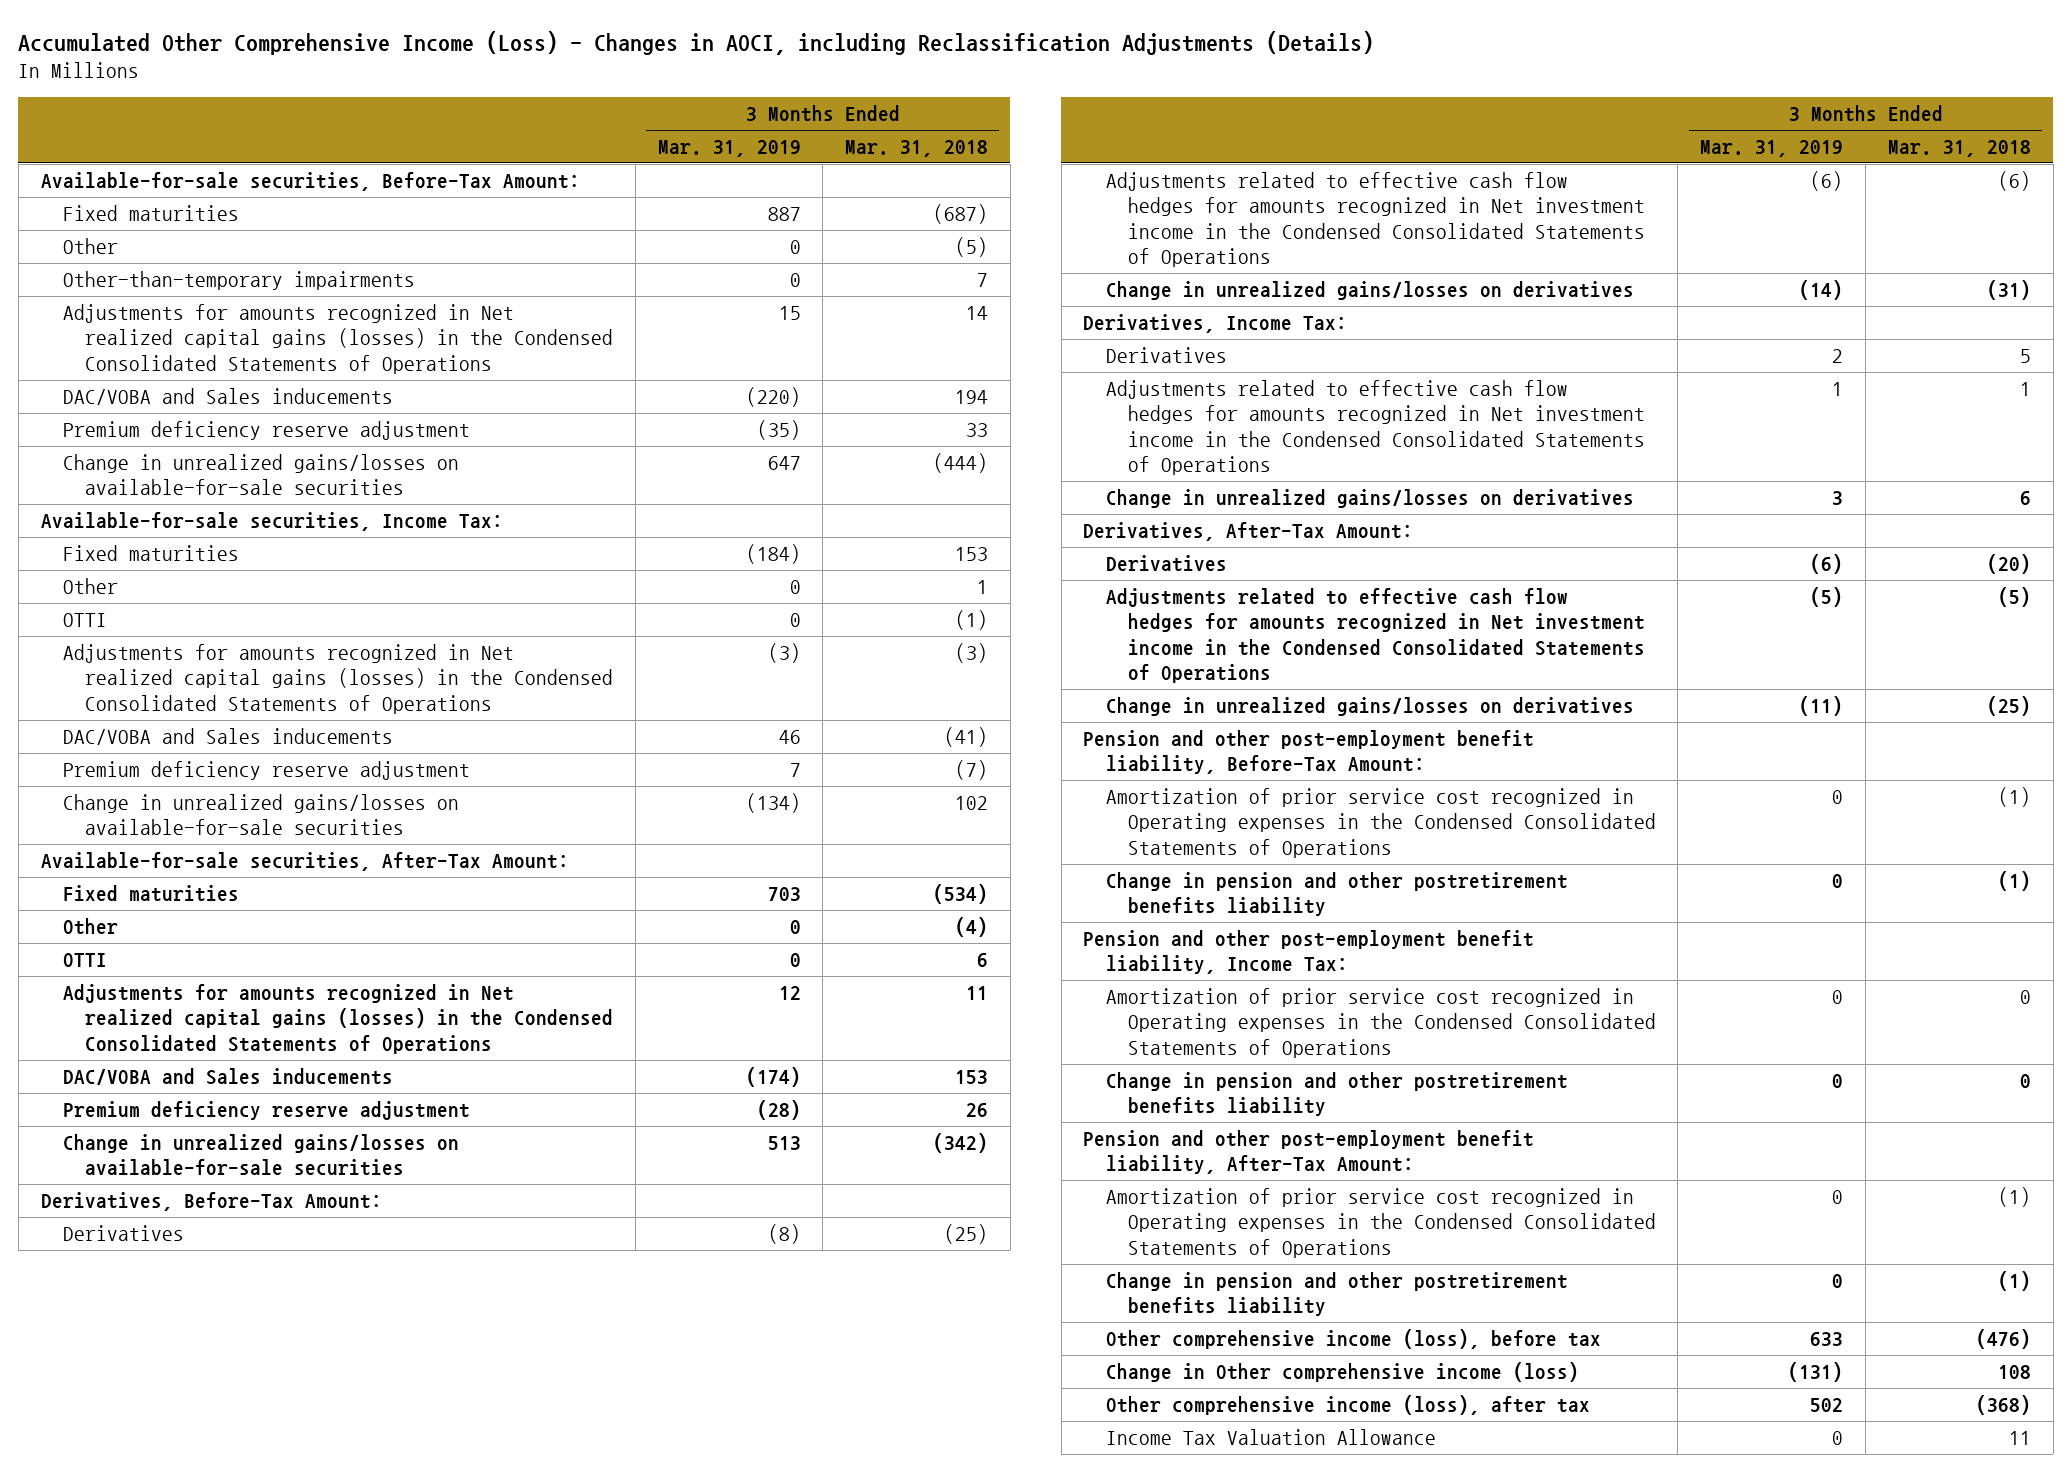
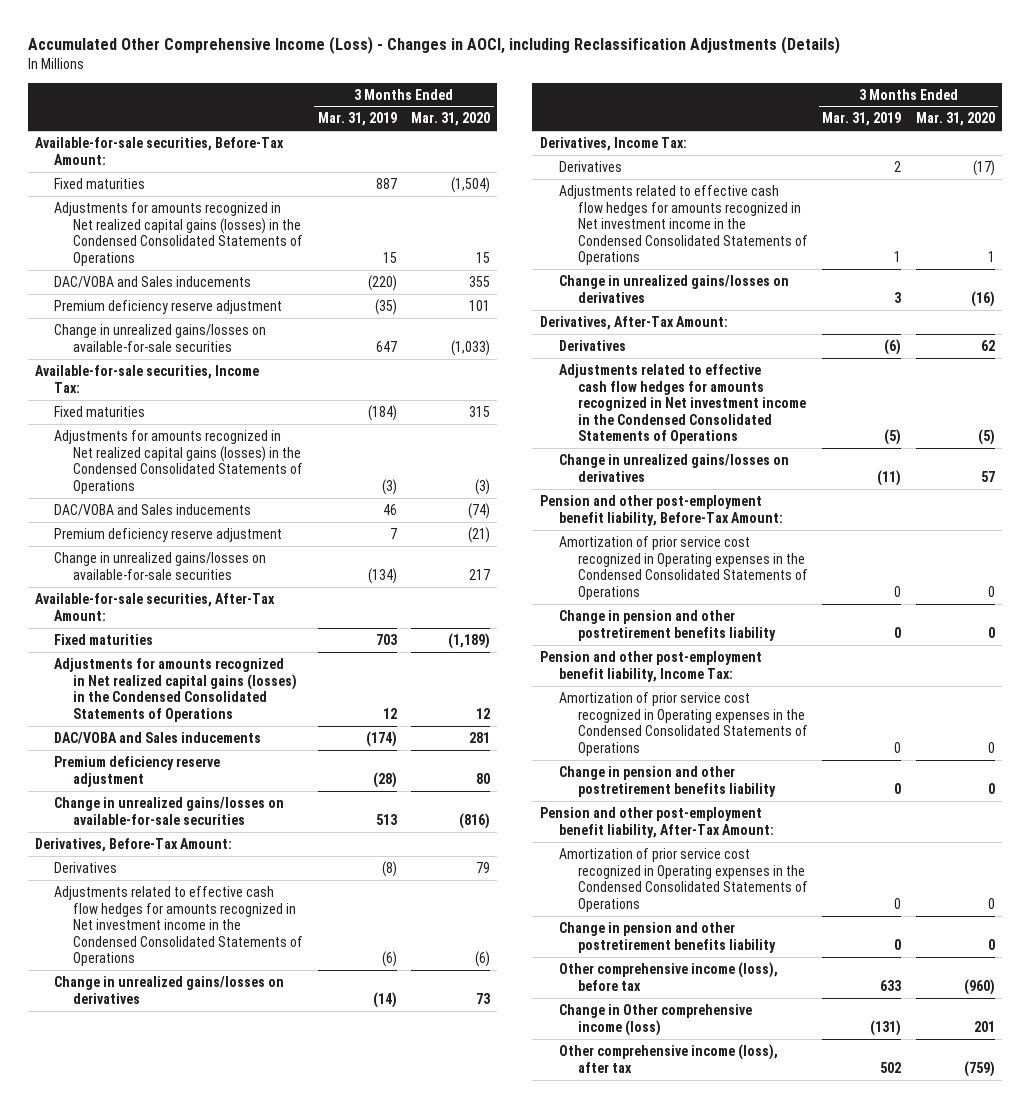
[845,140,989,158] Mar. 31, 2018 -> none
none -> [411,112,491,127] Mar. 31, 2020
[62,237,118,254] Other -> none
[62,270,415,290] Other-than-temporary impairments -> none
[62,577,118,594] Other -> none
[62,612,107,627] OTTI -> none
[62,917,118,935] Other -> none
[62,952,107,967] OTTI -> none
[1105,1428,1436,1445] Income Tax Valuation Allowance -> none

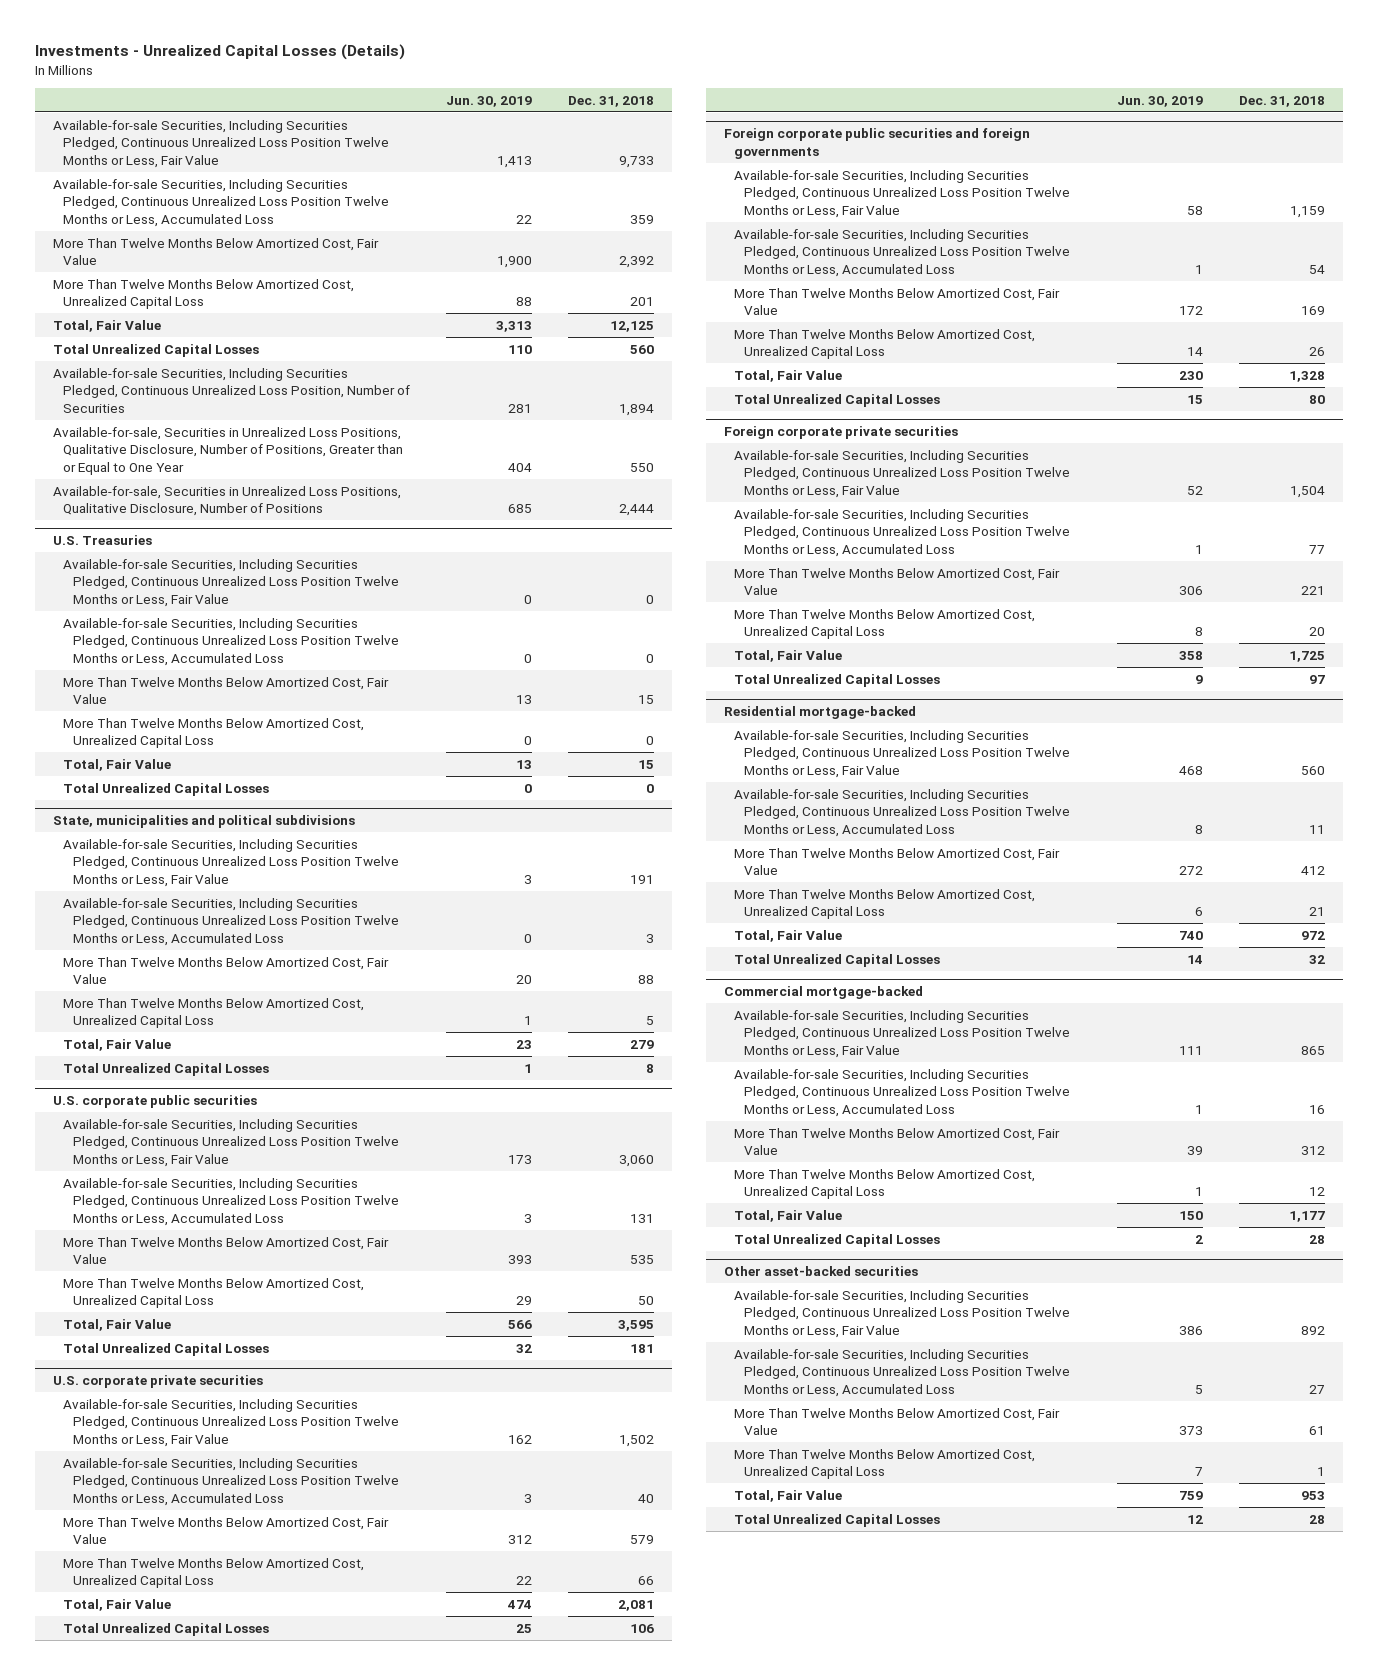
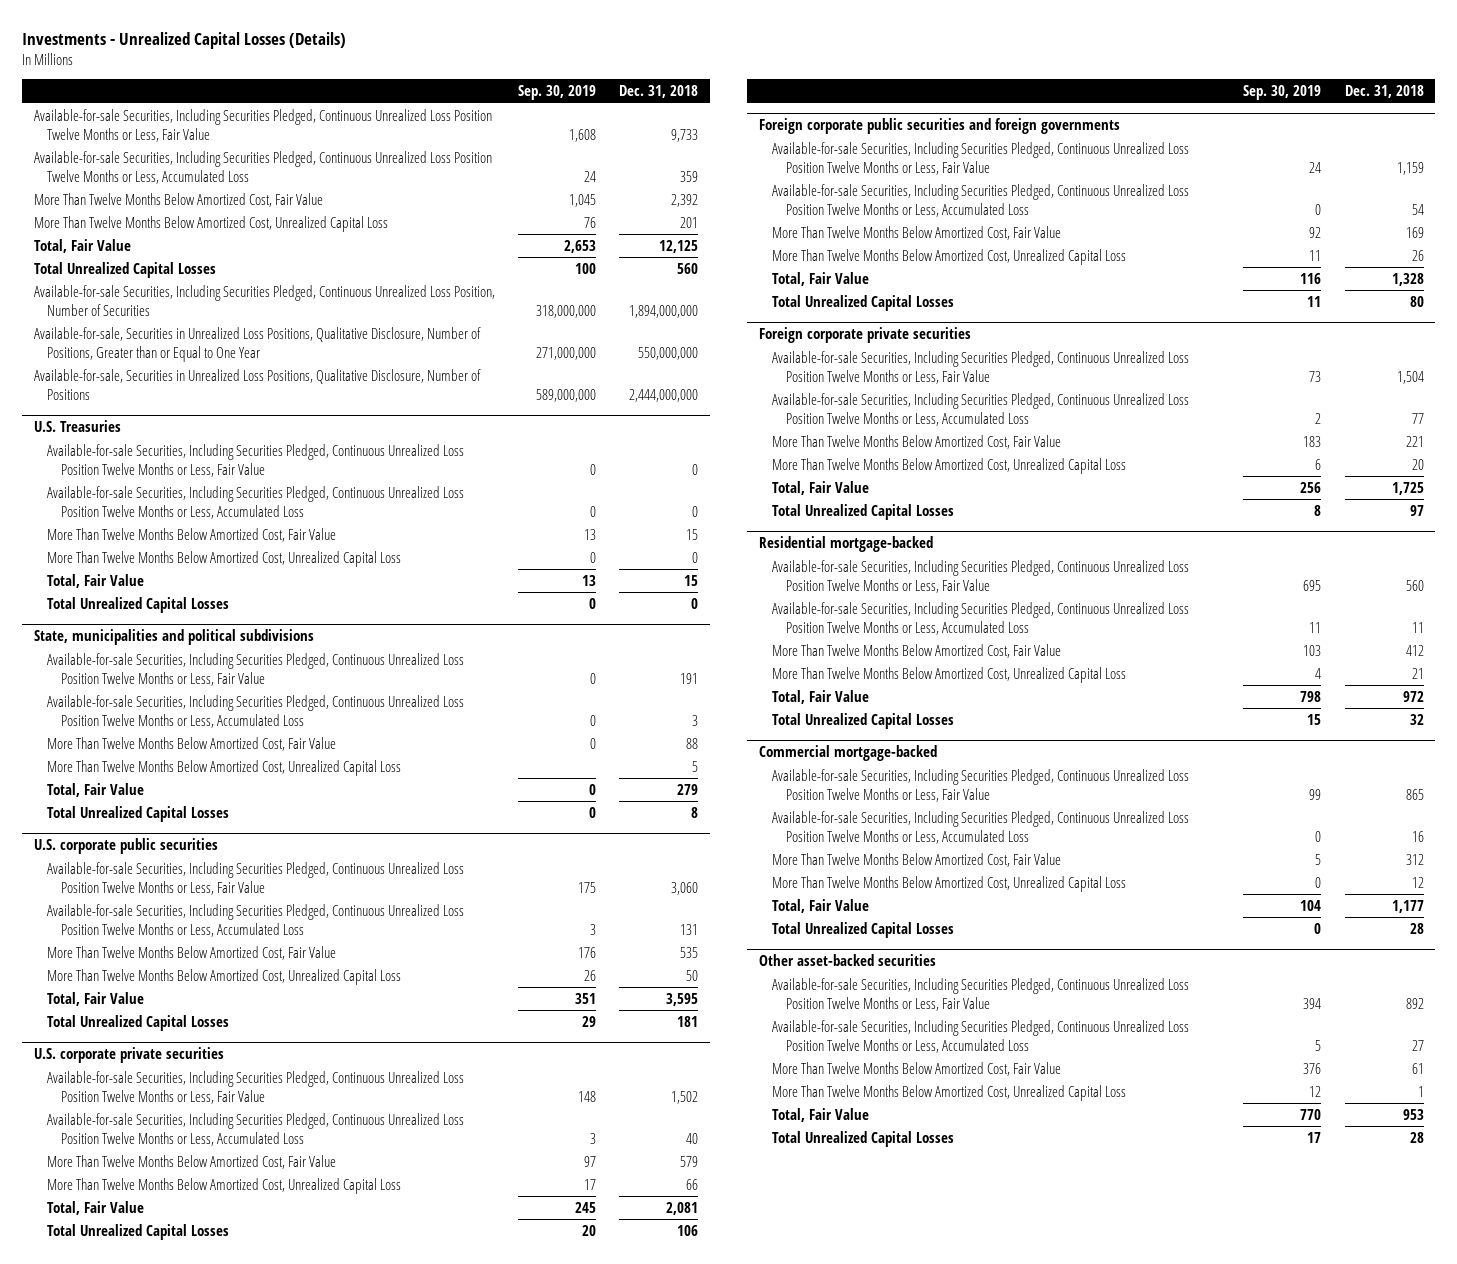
[446,95,533,107] Jun. 30, 2019 -> none
none -> [518,85,597,101] Sep. 30, 2019
[619,403,655,416] 1,894 -> [629,304,699,318] 1,894,000,000
[630,462,655,472] 550 -> [638,346,699,360] 550,000,000
[619,504,655,517] 2,444 -> [629,388,699,402] 2,444,000,000

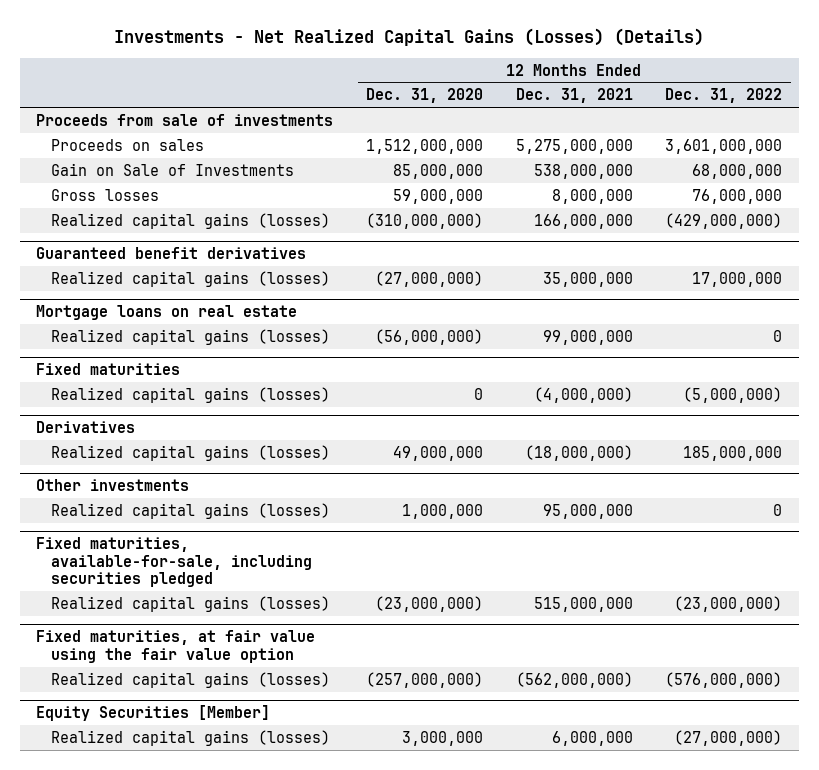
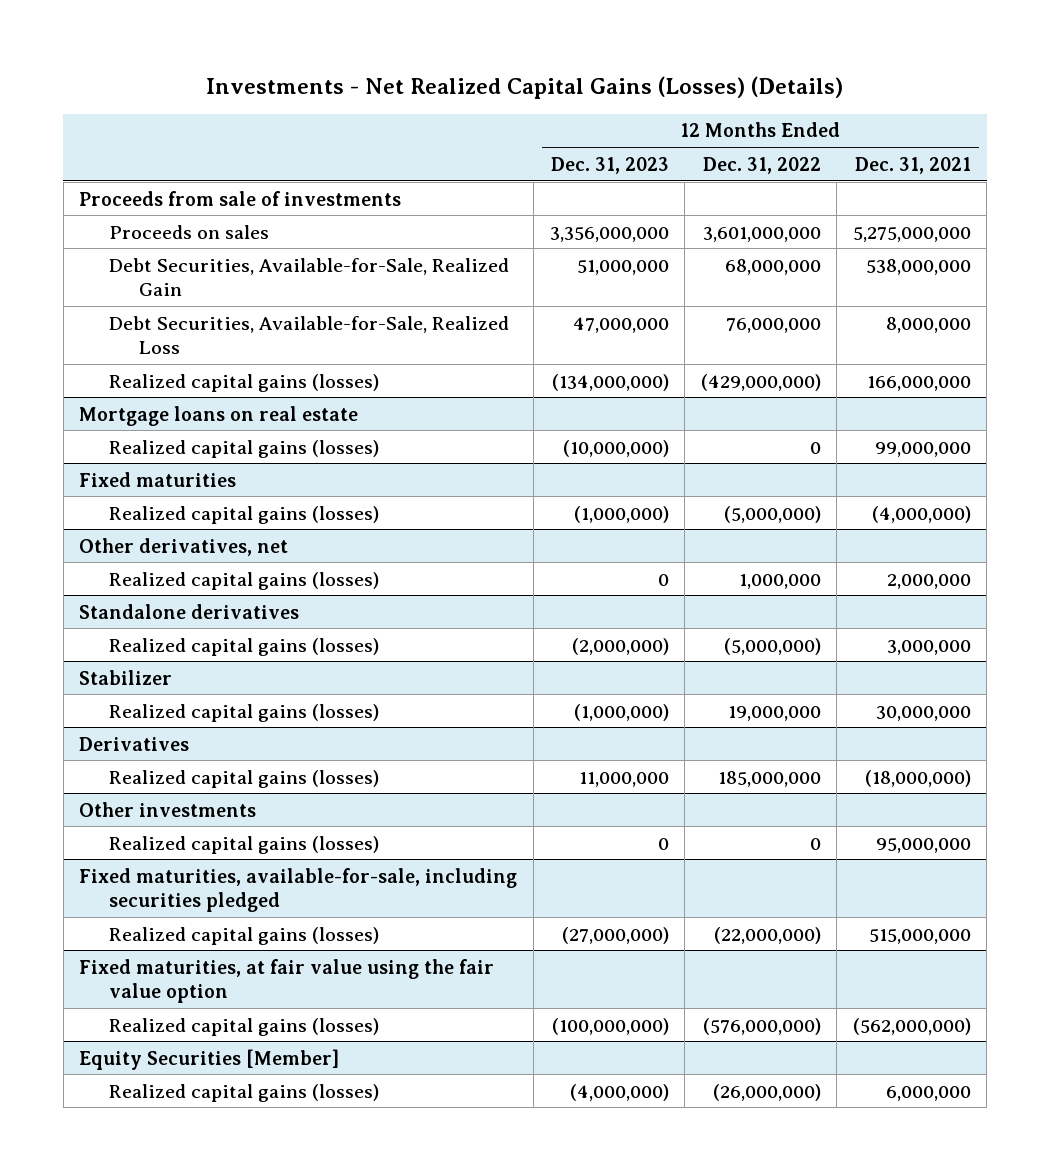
[366,88,484,104] Dec. 31, 2020 -> none
none -> [550,156,669,174] Dec. 31, 2023
[51,162,295,176] Gain on Sale of Investments -> [109,257,510,297] Debt Securities, Available-for-Sale, Realized Gain
[51,188,160,201] Gross losses -> [109,315,510,355] Debt Securities, Available-for-Sale, Realized Loss
[36,247,307,260] Guaranteed benefit derivatives -> none
[51,270,331,287] Realized capital gains (losses) -> none
none -> [79,537,289,556] Other derivatives, net
none -> [109,571,380,590] Realized capital gains (losses)
none -> [79,603,300,619] Standalone derivatives
none -> [109,637,380,656] Realized capital gains (losses)
none -> [79,669,173,685] Stabilizer
none -> [109,703,380,722] Realized capital gains (losses)
[674,595,783,612] (23,000,000) -> [713,926,821,944] (22,000,000)
[674,729,783,746] (27,000,000) -> [712,1083,821,1101] (26,000,000)

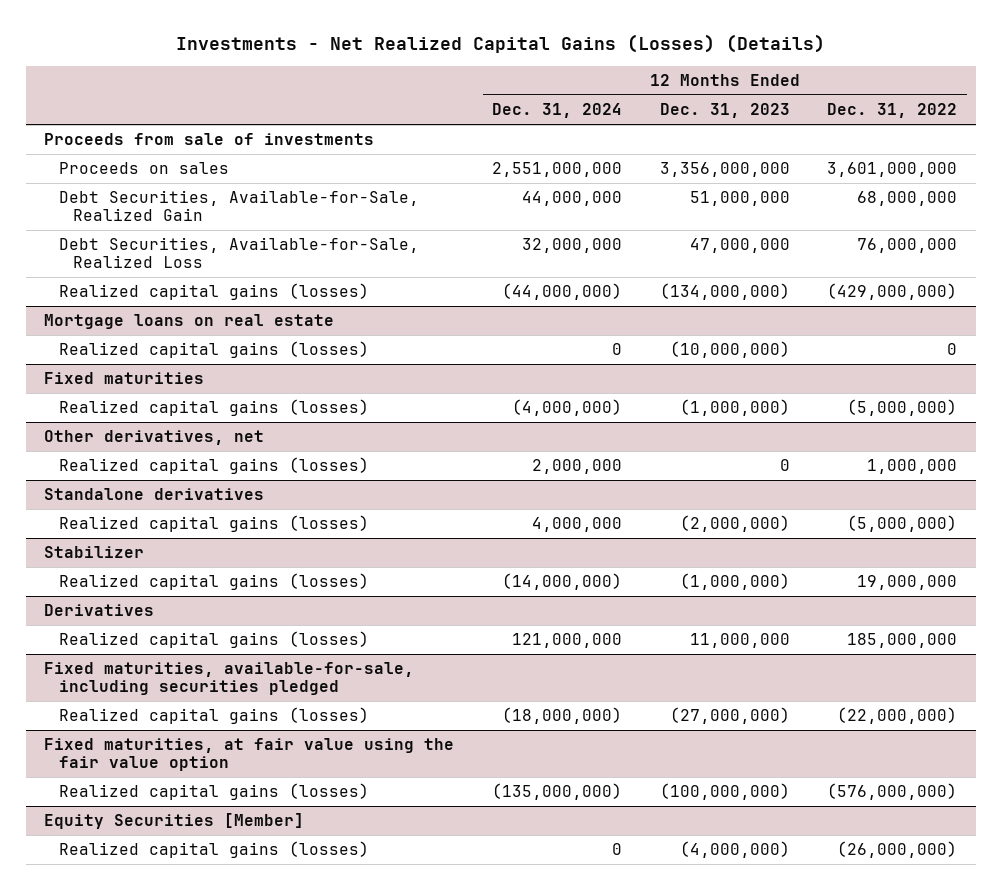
[854,156,971,174] Dec. 31, 2021 -> none
none -> [492,103,623,119] Dec. 31, 2024
[79,801,257,817] Other investments -> none
[109,835,380,854] Realized capital gains (losses) -> none

